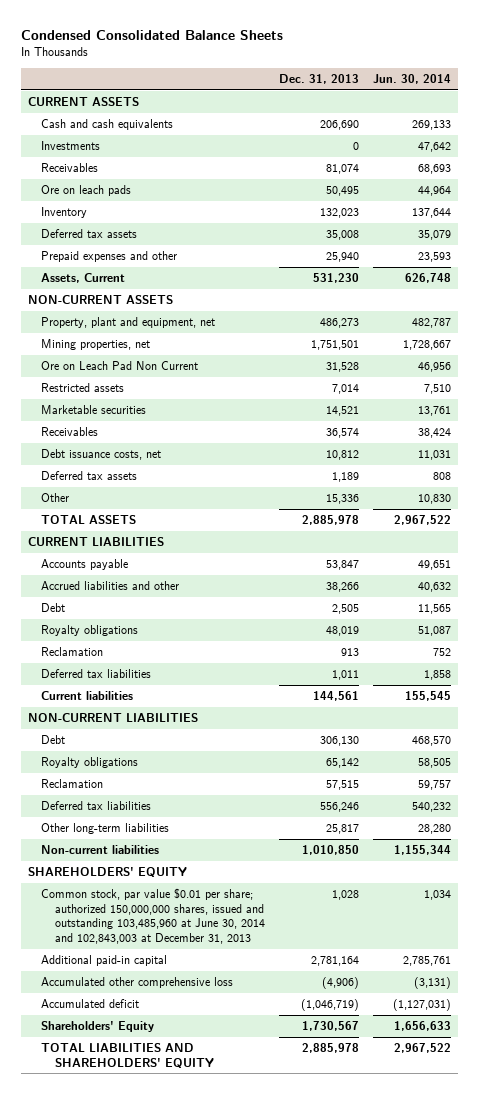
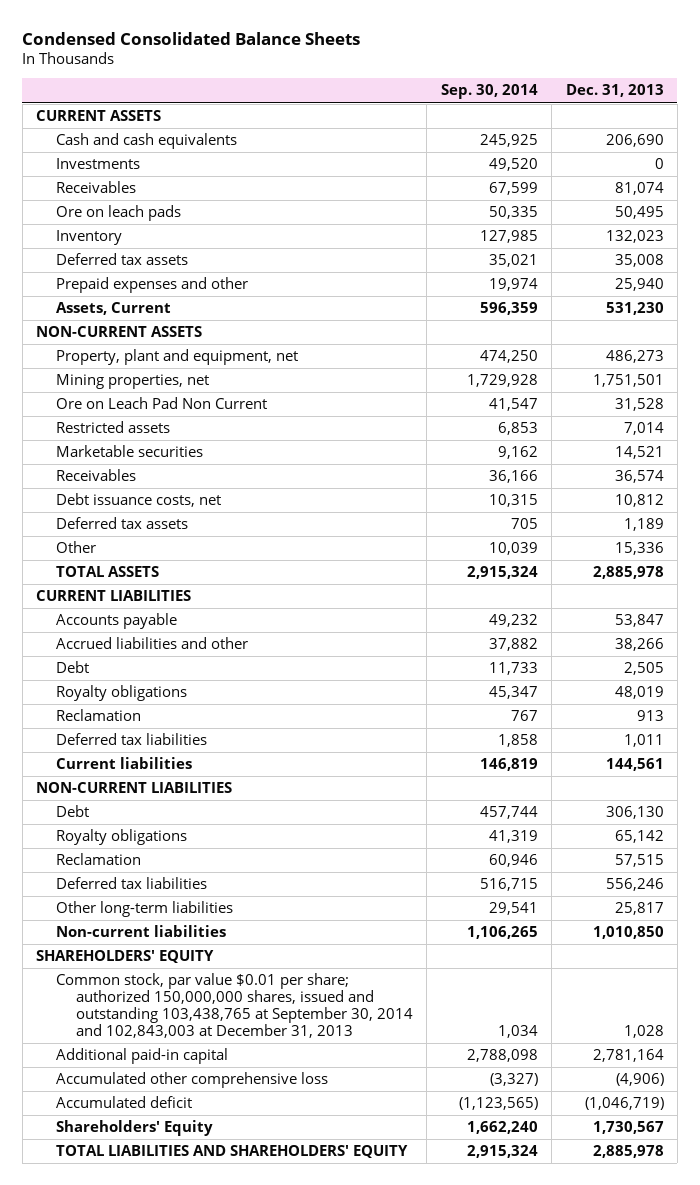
[373,74,452,85] Jun. 30, 2014 -> none
none -> [440,84,538,100] Sep. 30, 2014
[41,888,266,945] Common stock, par value $0.01 per share; authorized 150,000,000 shares, issued and outstanding 103,485,960 at June 30, 2014 and 102,843,003 at December 31, 2013 -> [56,973,414,1038] Common stock, par value $0.01 per share; authorized 150,000,000 shares, issued and outstanding 103,438,765 at September 30, 2014 and 102,843,003 at December 31, 2013

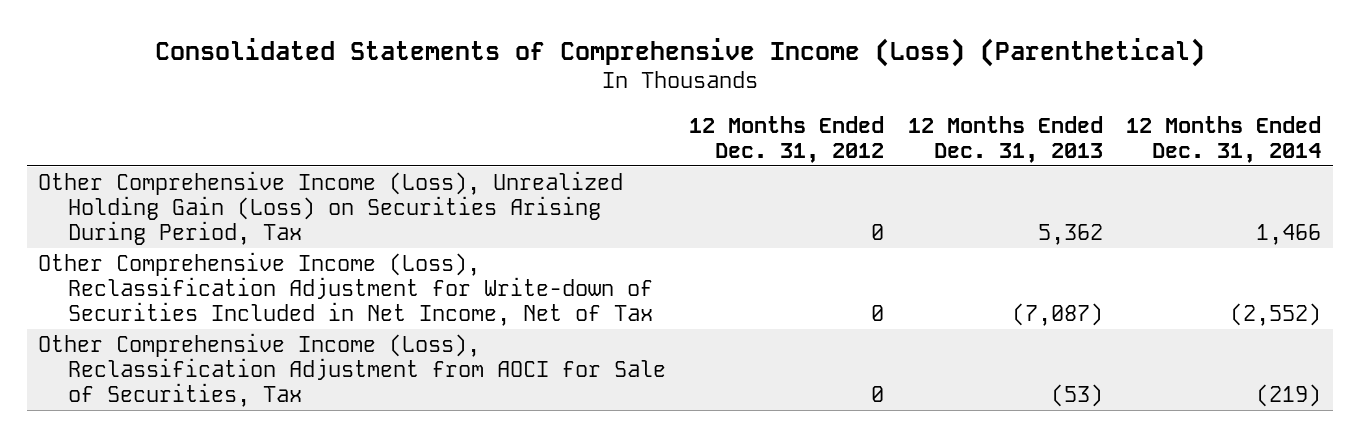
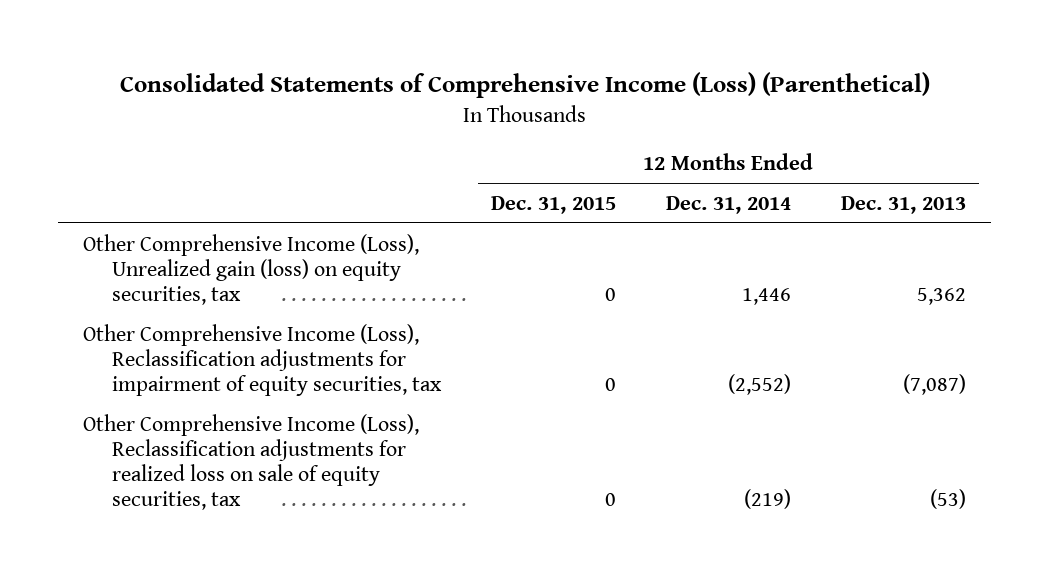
[689,115,885,163] 12 Months Ended Dec. 31, 2012 -> none
none -> [490,195,616,214] Dec. 31, 2015
[38,171,624,245] Other Comprehensive Income (Loss), Unrealized Holding Gain (Loss) on Securities Arising During Period, Tax -> [83,233,420,306] Other Comprehensive Income (Loss), Unrealized gain (loss) on equity securities, tax
[1256,223,1322,245] 1,466 -> [741,288,791,306] 1,446
[38,252,653,326] Other Comprehensive Income (Loss), Reclassification Adjustment for Write-down of Securities Included in Net Income, Net of Tax -> [83,323,442,397] Other Comprehensive Income (Loss), Reclassification adjustments for impairment of equity securities, tax
[38,333,666,407] Other Comprehensive Income (Loss), Reclassification Adjustment from AOCI for Sale of Securities, Tax -> [83,413,420,511] Other Comprehensive Income (Loss), Reclassification adjustments for realized loss on sale of equity securities, tax

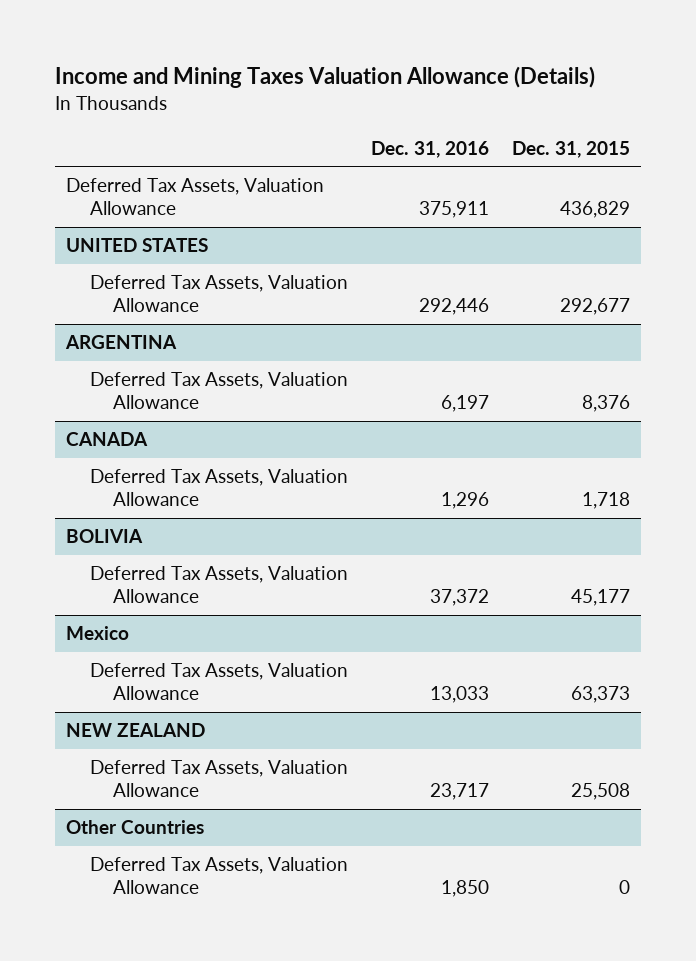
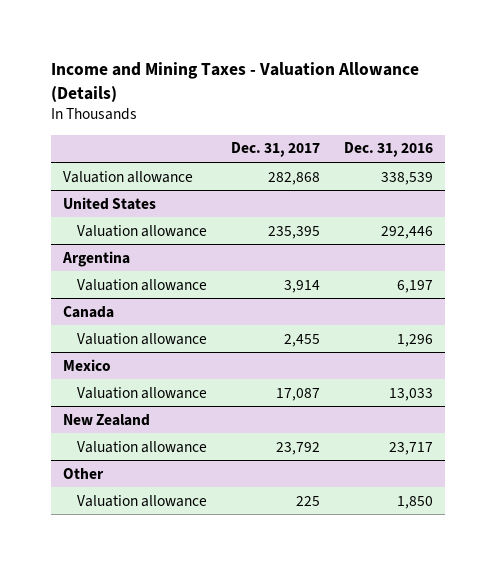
[54,66,595,89] Income and Mining Taxes Valuation Allowance (Details) -> [50,61,419,102] Income and Mining Taxes - Valuation Allowance (Details)
[511,140,630,158] Dec. 31, 2015 -> none
none -> [230,142,320,158] Dec. 31, 2017
[66,529,144,544] BOLIVIA -> none
[89,566,348,604] Deferred Tax Assets, Valuation Allowance -> none
[66,178,325,216] Deferred Tax Assets, Valuation Allowance -> [62,170,193,183] Valuation allowance
[418,201,489,219] 375,911 -> [380,171,433,185] 338,539
[66,238,209,253] UNITED STATES -> [62,196,156,210] United States
[89,275,348,313] Deferred Tax Assets, Valuation Allowance -> [77,224,208,237] Valuation allowance
[65,335,178,350] ARGENTINA -> [61,250,130,267] Argentina
[89,372,348,410] Deferred Tax Assets, Valuation Allowance -> [77,278,208,291] Valuation allowance
[66,432,149,447] CANADA -> [62,305,114,318] Canada
[89,469,348,507] Deferred Tax Assets, Valuation Allowance -> [77,332,208,345] Valuation allowance
[89,663,348,701] Deferred Tax Assets, Valuation Allowance -> [77,386,208,399] Valuation allowance
[66,723,206,738] NEW ZEALAND -> [62,413,150,426] New Zealand
[89,760,348,798] Deferred Tax Assets, Valuation Allowance -> [77,440,208,453] Valuation allowance
[66,820,205,835] Other Countries -> [62,467,104,479] Other
[89,857,348,895] Deferred Tax Assets, Valuation Allowance -> [77,494,208,507] Valuation allowance

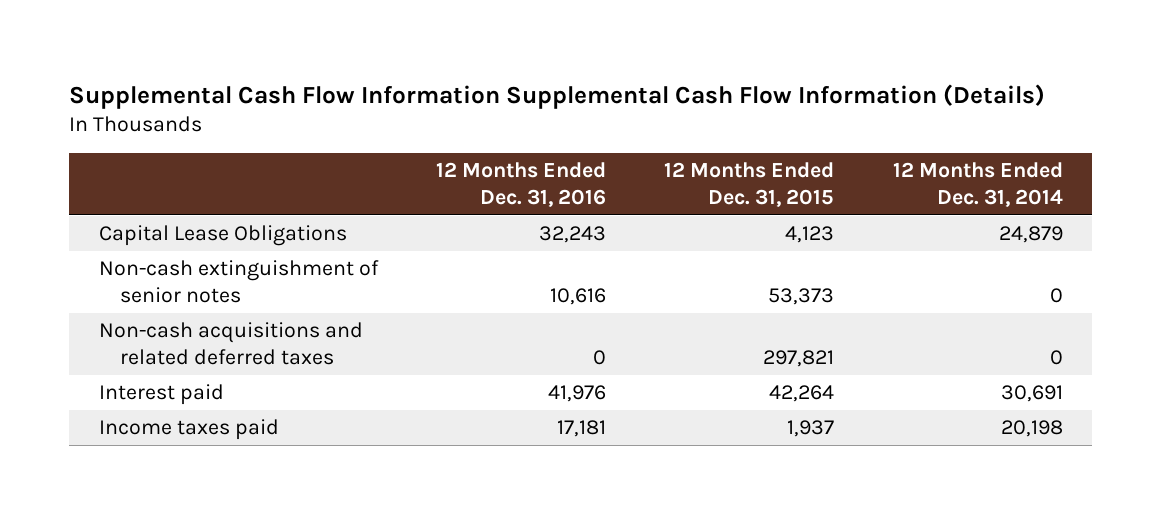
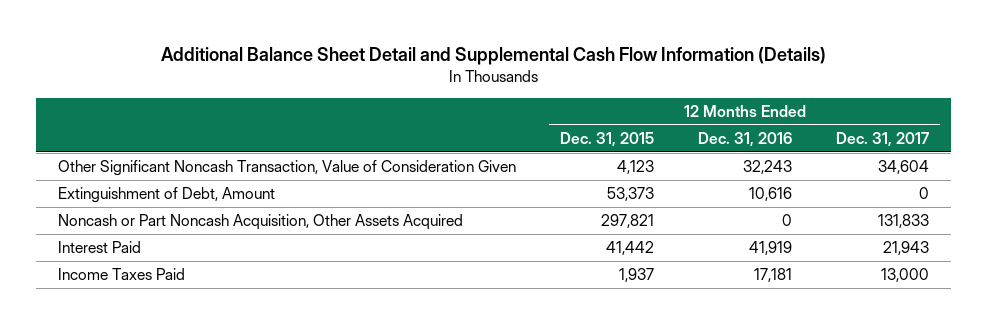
[69,83,1046,109] Supplemental Cash Flow Information Supplemental Cash Flow Information (Details) -> [160,46,826,65] Additional Balance Sheet Detail and Supplemental Cash Flow Information (Details)
[892,162,1063,208] 12 Months Ended Dec. 31, 2014 -> none
none -> [835,132,929,148] Dec. 31, 2017
[98,225,347,247] Capital Lease Obligations -> [58,160,517,177] Other Significant Noncash Transaction, Value of Consideration Given
[98,260,379,304] Non-cash extinguishment of senior notes -> [58,187,276,204] Extinguishment of Debt, Amount
[98,322,363,366] Non-cash acquisitions and related deferred taxes -> [58,214,464,231] Noncash or Part Noncash Acquisition, Other Assets Acquired
[98,384,224,406] Interest paid -> [58,241,142,254] Interest Paid
[548,385,607,403] 41,976 -> [749,241,793,256] 41,919
[769,385,835,403] 42,264 -> [606,241,655,256] 41,442
[98,419,279,441] Income taxes paid -> [58,268,186,281] Income Taxes Paid

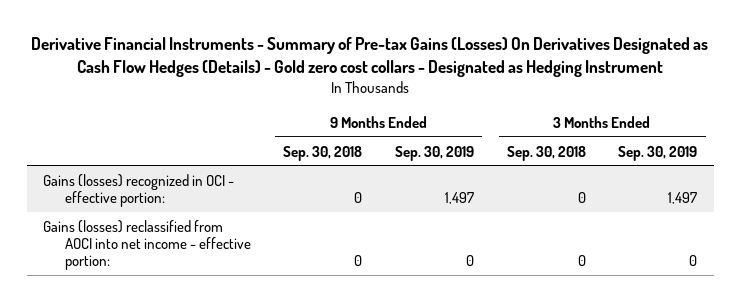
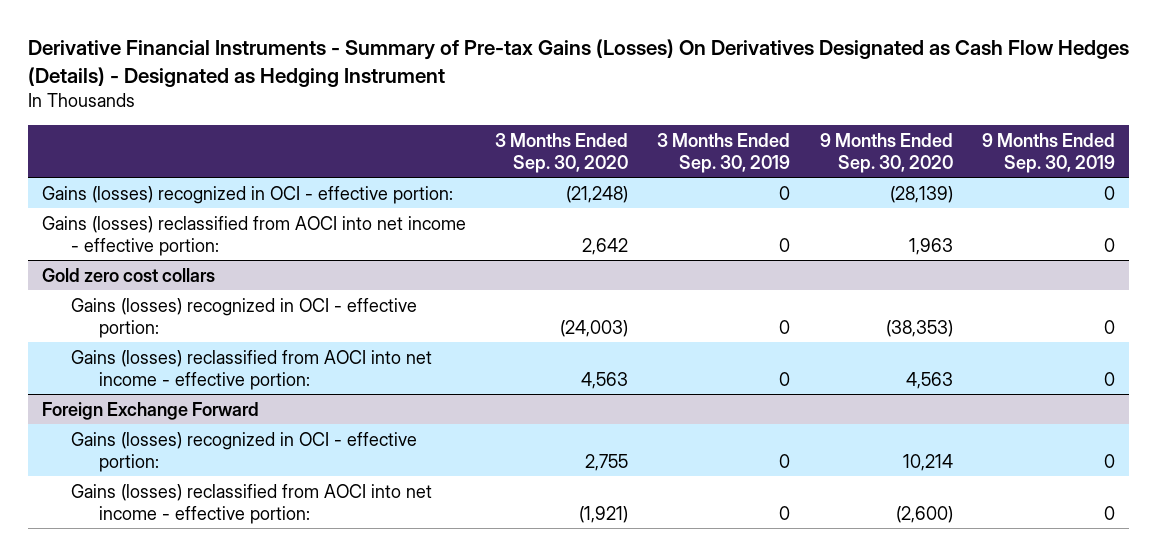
[31,37,709,78] Derivative Financial Instruments - Summary of Pre-tax Gains (Losses) On Derivatives Designated as Cash Flow Hedges (Details) - Gold zero cost collars - Designated as Hedging Instrument -> [27,39,1129,87] Derivative Financial Instruments - Summary of Pre-tax Gains (Losses) On Derivatives Designated as Cash Flow Hedges (Details) - Designated as Hedging Instrument
[283,145,363,161] Sep. 30, 2018 -> none
[506,145,586,161] Sep. 30, 2018 -> none
none -> [495,132,629,173] 3 Months Ended Sep. 30, 2020
none -> [819,132,953,173] 9 Months Ended Sep. 30, 2020
[445,191,475,204] 1,497 -> [1103,185,1115,200] 0
[668,191,698,204] 1,497 -> [779,185,791,200] 0
none -> [42,267,216,282] Gold zero cost collars
none -> [70,297,417,338] Gains (losses) recognized in OCI - effective portion:
none -> [70,349,432,390] Gains (losses) reclassified from AOCI into net income - effective portion:
none -> [42,401,260,420] Foreign Exchange Forward
none -> [70,431,417,472] Gains (losses) recognized in OCI - effective portion:
none -> [70,483,432,524] Gains (losses) reclassified from AOCI into net income - effective portion:

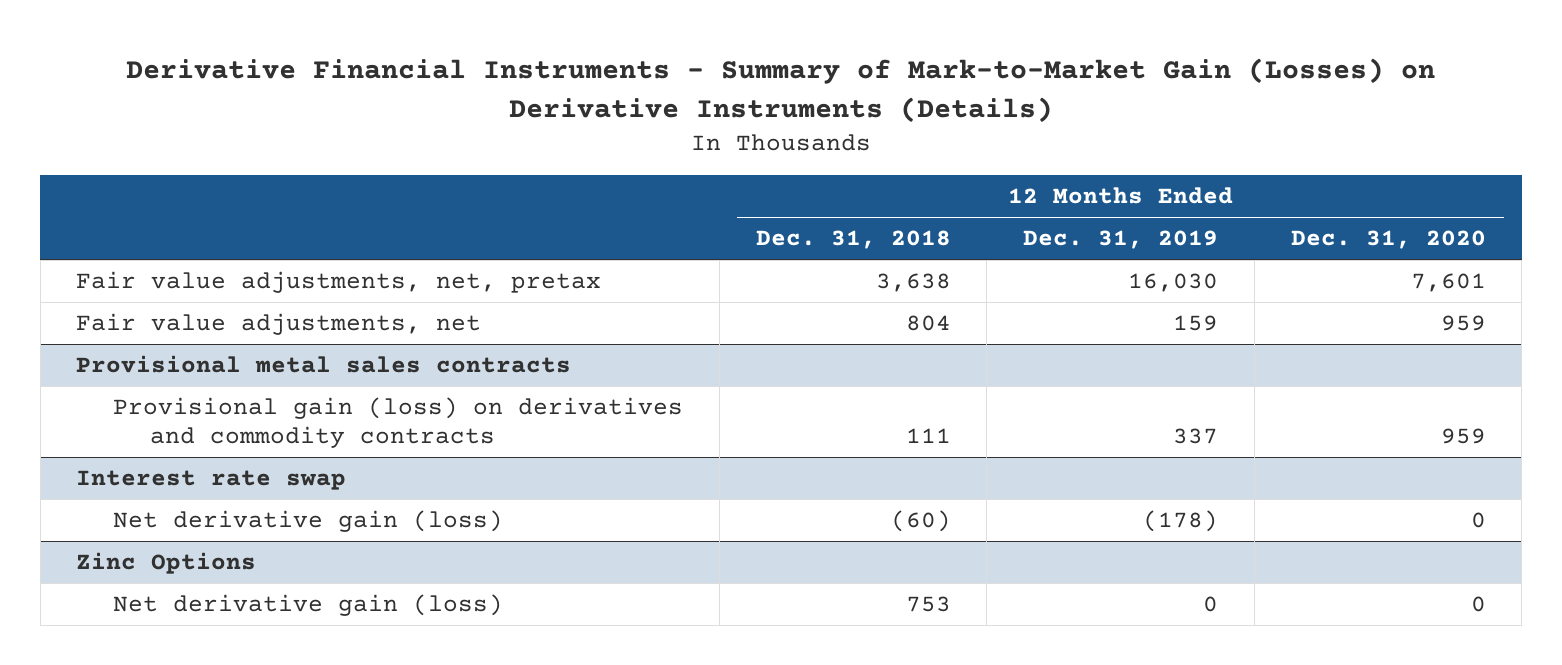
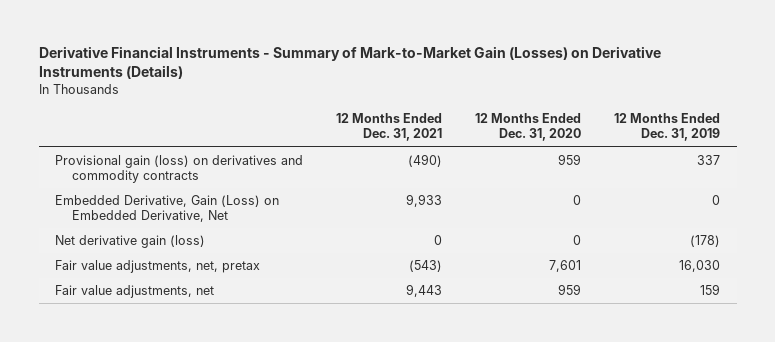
[755,230,951,250] Dec. 31, 2018 -> none
none -> [336,113,443,142] 12 Months Ended Dec. 31, 2021
[76,355,572,374] Provisional metal sales contracts -> none
[76,470,347,491] Interest rate swap -> none
none -> [55,195,280,223] Embedded Derivative, Gain (Loss) on Embedded Derivative, Net
[76,552,257,575] Zinc Options -> none
[112,594,503,617] Net derivative gain (loss) -> none
[76,271,602,294] Fair value adjustments, net, pretax -> [55,260,261,274] Fair value adjustments, net, pretax
[76,313,482,336] Fair value adjustments, net -> [55,285,215,299] Fair value adjustments, net

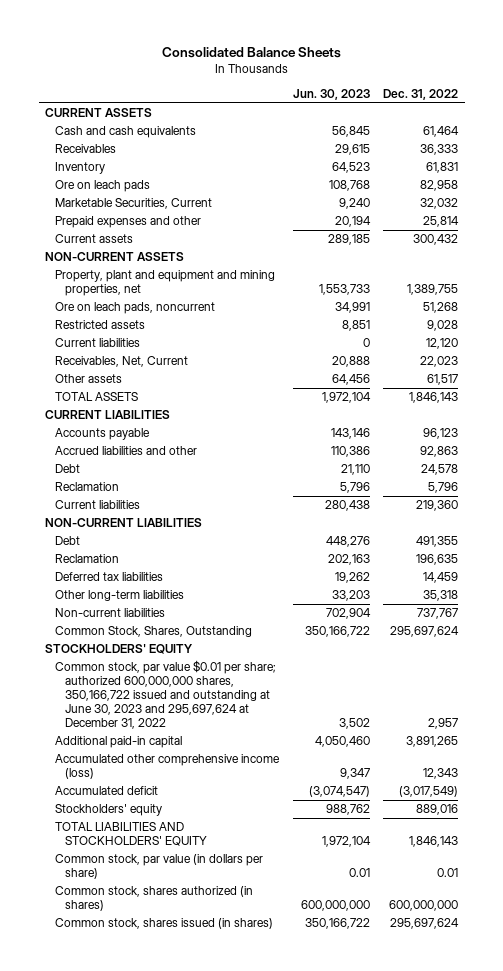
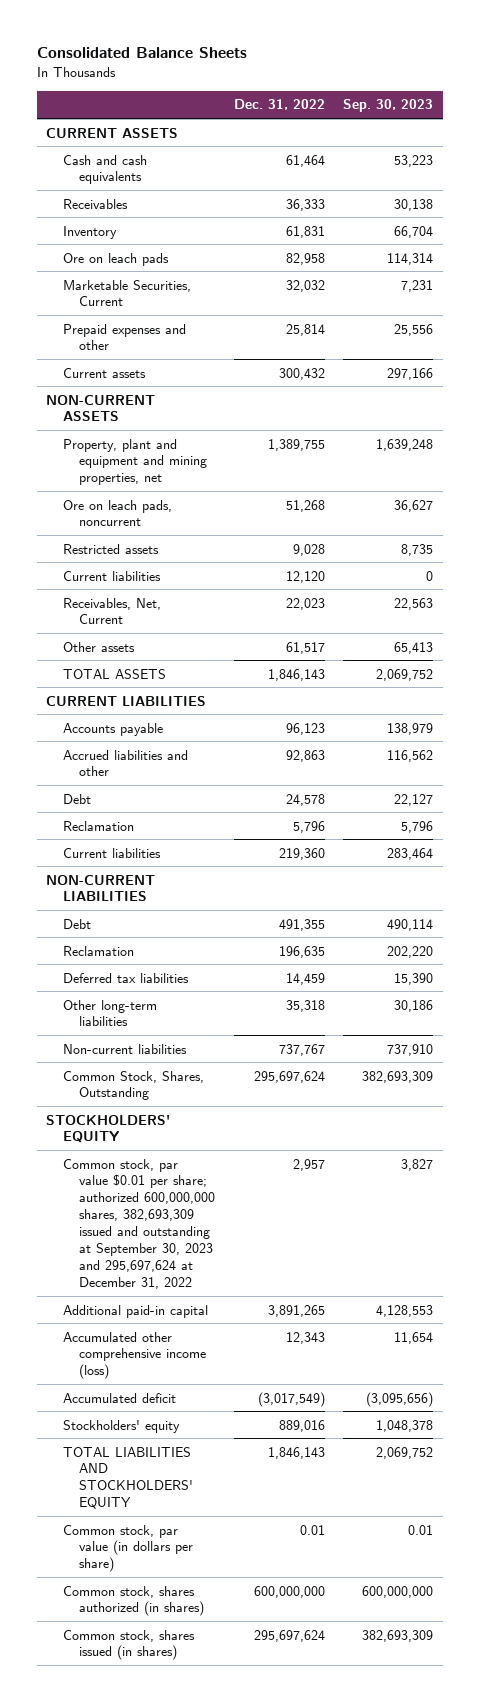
[292,89,370,101] Jun. 30, 2023 -> none
none -> [343,99,434,113] Sep. 30, 2023
[55,660,277,730] Common stock, par value $0.01 per share; authorized 600,000,000 shares, 350,166,722 issued and outstanding at June 30, 2023 and 295,697,624 at December 31, 2022 -> [62,1158,215,1289] Common stock, par value $0.01 per share; authorized 600,000,000 shares, 382,693,309 issued and outstanding at September 30, 2023 and 295,697,624 at December 31, 2022

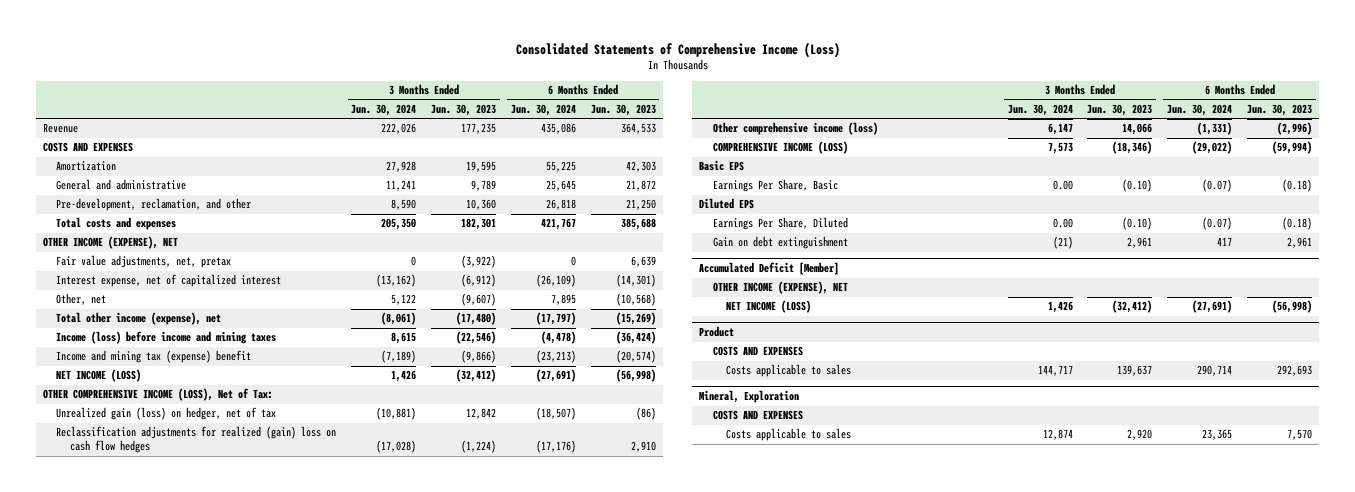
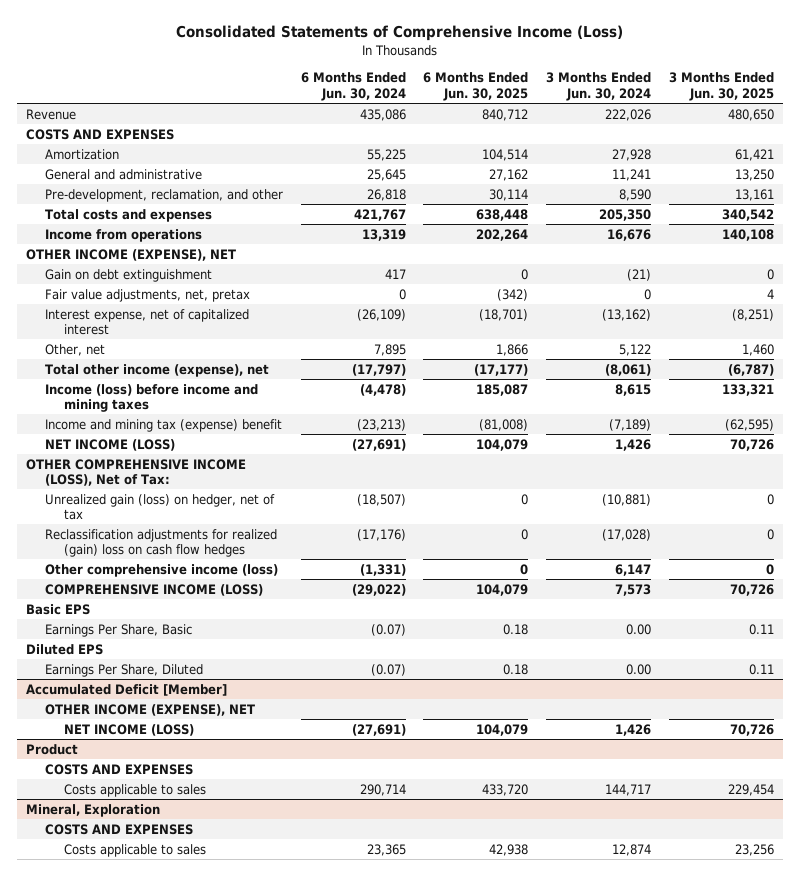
[431,104,497,117] Jun. 30, 2023 -> none
[590,104,656,117] Jun. 30, 2023 -> none
none -> [423,72,529,101] 6 Months Ended Jun. 30, 2025
none -> [668,72,774,101] 3 Months Ended Jun. 30, 2025
none -> [45,228,203,242] Income from operations
[712,236,848,250] Gain on debt extinguishment -> [45,268,213,282] Gain on debt extinguishment

